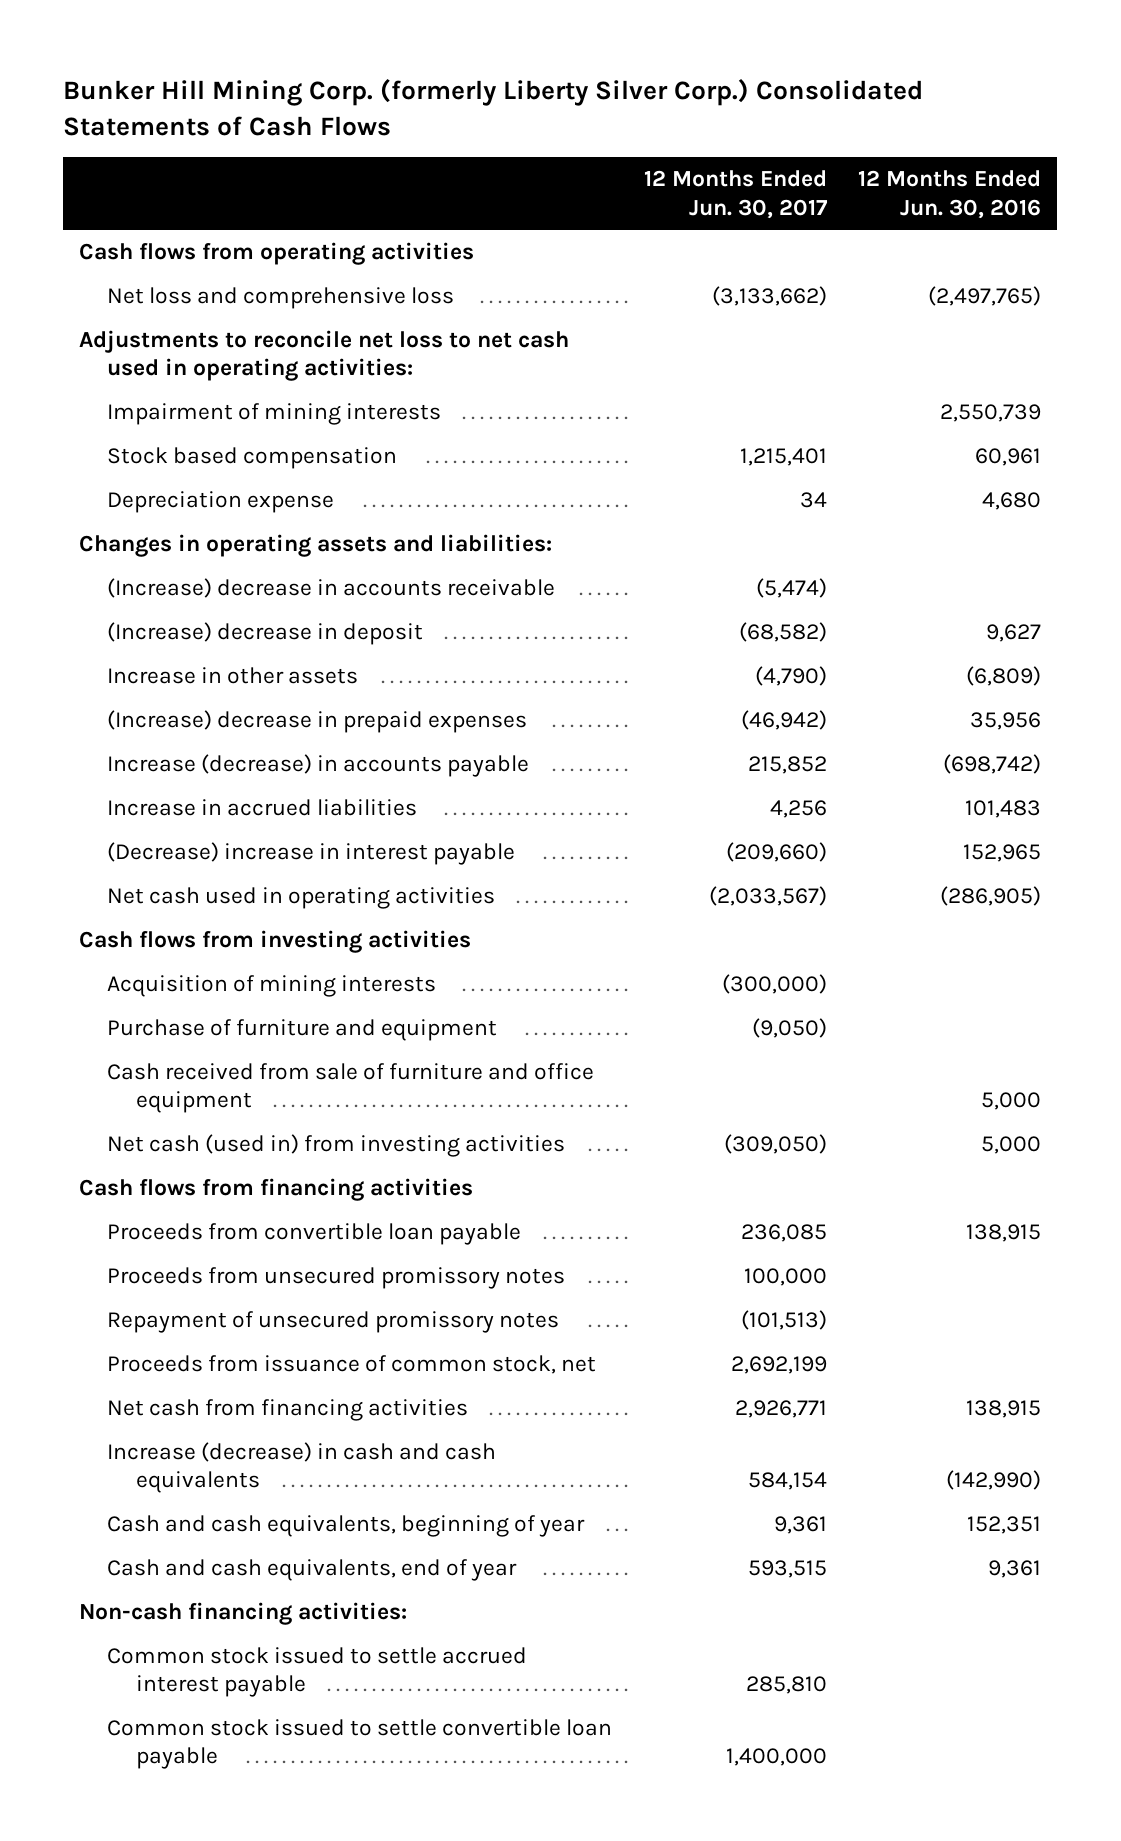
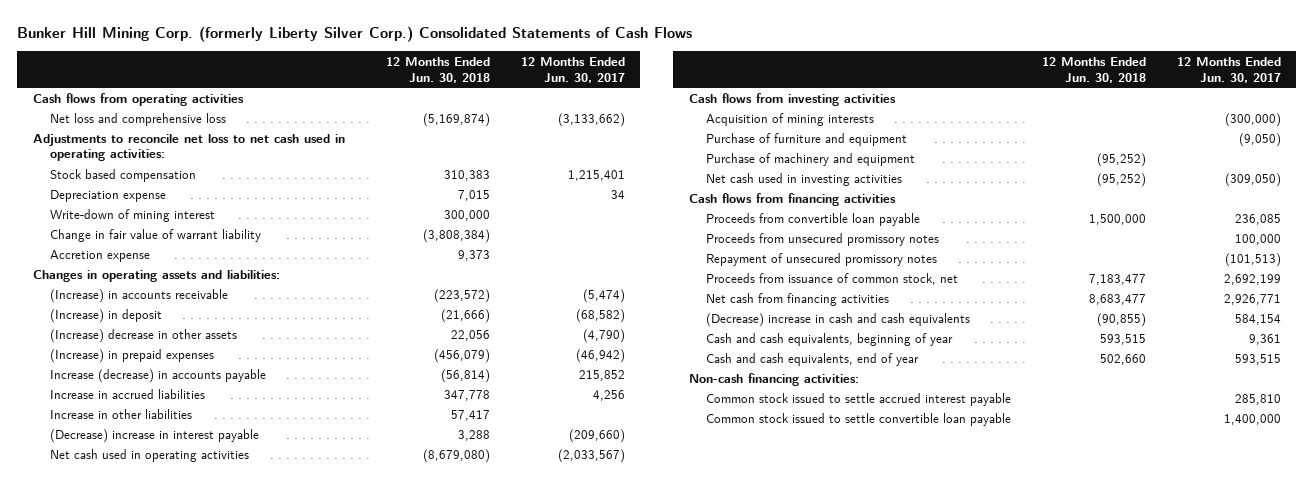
[858,170,1042,219] 12 Months Ended Jun. 30, 2016 -> none
none -> [385,57,490,83] 12 Months Ended Jun. 30, 2018
[107,403,442,426] Impairment of mining interests -> none
none -> [49,208,215,222] Write-down of mining interest
none -> [49,228,261,242] Change in fair value of warrant liability
none -> [49,249,150,262] Accretion expense
[107,578,556,599] (Increase) decrease in accounts receivable -> [49,288,228,303] (Increase) in accounts receivable
[107,622,424,646] (Increase) decrease in deposit -> [49,308,162,323] (Increase) in deposit
[107,667,359,685] Increase in other assets -> [49,328,237,343] (Increase) decrease in other assets
[107,710,528,734] (Increase) decrease in prepaid expenses -> [49,348,214,363] (Increase) in prepaid expenses
none -> [49,408,192,419] Increase in other liabilities
[107,1063,595,1114] Cash received from sale of furniture and office equipment -> none
none -> [705,152,915,166] Purchase of machinery and equipment
[107,1134,566,1158] Net cash (used in) from investing activities -> [705,172,902,186] Net cash used in investing activities
[107,1442,497,1494] Increase (decrease) in cash and cash equivalents -> [705,312,970,327] (Decrease) increase in cash and cash equivalents

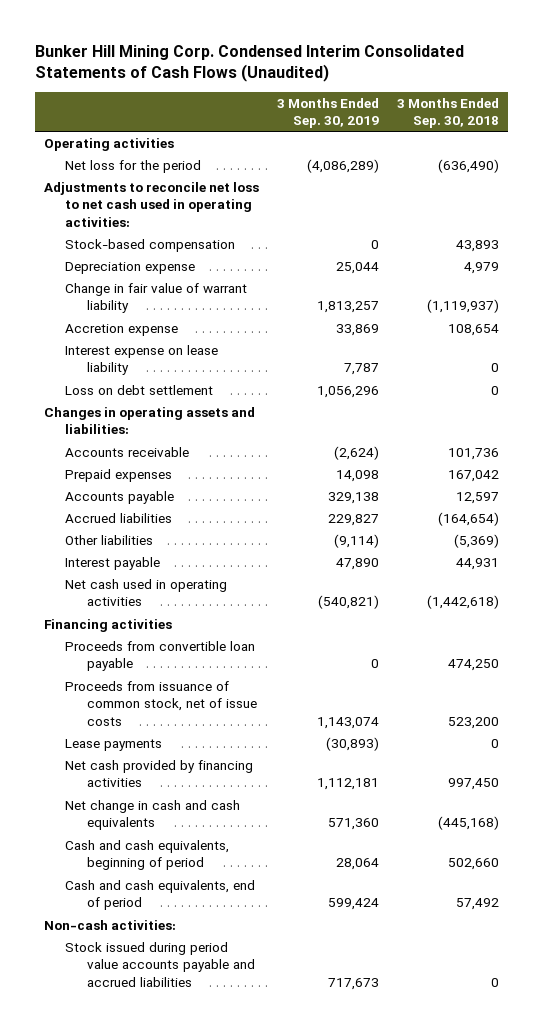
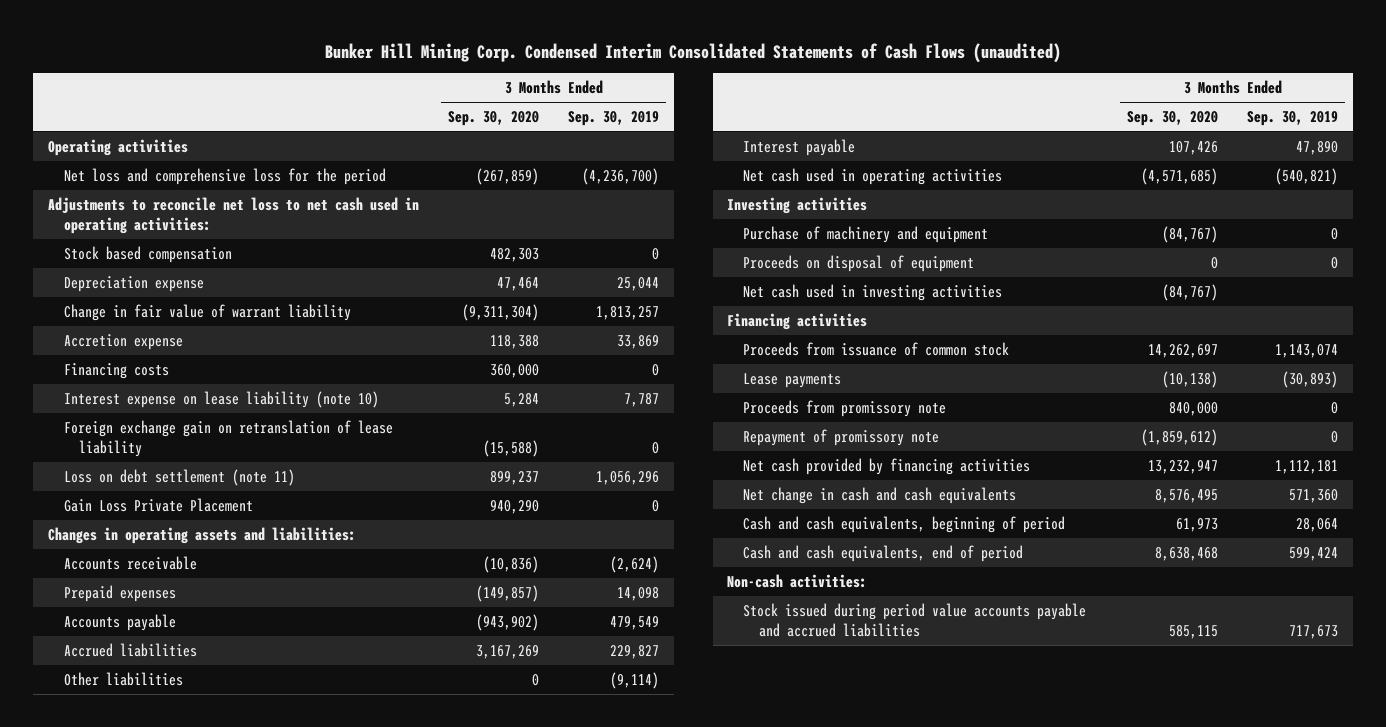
[35,44,465,82] Bunker Hill Mining Corp. Condensed Interim Consolidated Statements of Cash Flows (Unaudited) -> [325,42,1062,63] Bunker Hill Mining Corp. Condensed Interim Consolidated Statements of Cash Flows (unaudited)
[397,97,500,129] 3 Months Ended Sep. 30, 2018 -> none
none -> [447,110,539,126] Sep. 30, 2020
[65,159,202,173] Net loss for the period -> [63,167,386,185] Net loss and comprehensive loss for the period
[307,158,380,173] (4,086,289) -> [582,167,660,185] (4,236,700)
[65,238,236,252] Stock-based compensation -> [63,245,232,263] Stock based compensation
none -> [63,362,169,379] Financing costs
[65,344,219,376] Interest expense on lease liability -> [63,390,379,408] Interest expense on lease liability (note 10)
none -> [63,419,393,457] Foreign exchange gain on retranslation of lease liability
[65,384,214,395] Loss on debt settlement -> [63,468,295,486] Loss on debt settlement (note 11)
none -> [63,497,253,512] Gain Loss Private Placement
[328,491,380,504] 329,138 -> [610,615,660,630] 479,549
none -> [727,196,868,214] Investing activities
none -> [742,225,988,243] Purchase of machinery and equipment
none -> [742,254,974,272] Proceeds on disposal of equipment
none -> [742,283,1002,301] Net cash used in investing activities
[65,640,256,672] Proceeds from convertible loan payable -> none
[65,680,257,727] Proceeds from issuance of common stock, net of issue costs -> [742,341,1009,356] Proceeds from issuance of common stock
none -> [742,399,946,417] Proceeds from promissory note
none -> [742,428,939,446] Repayment of promissory note

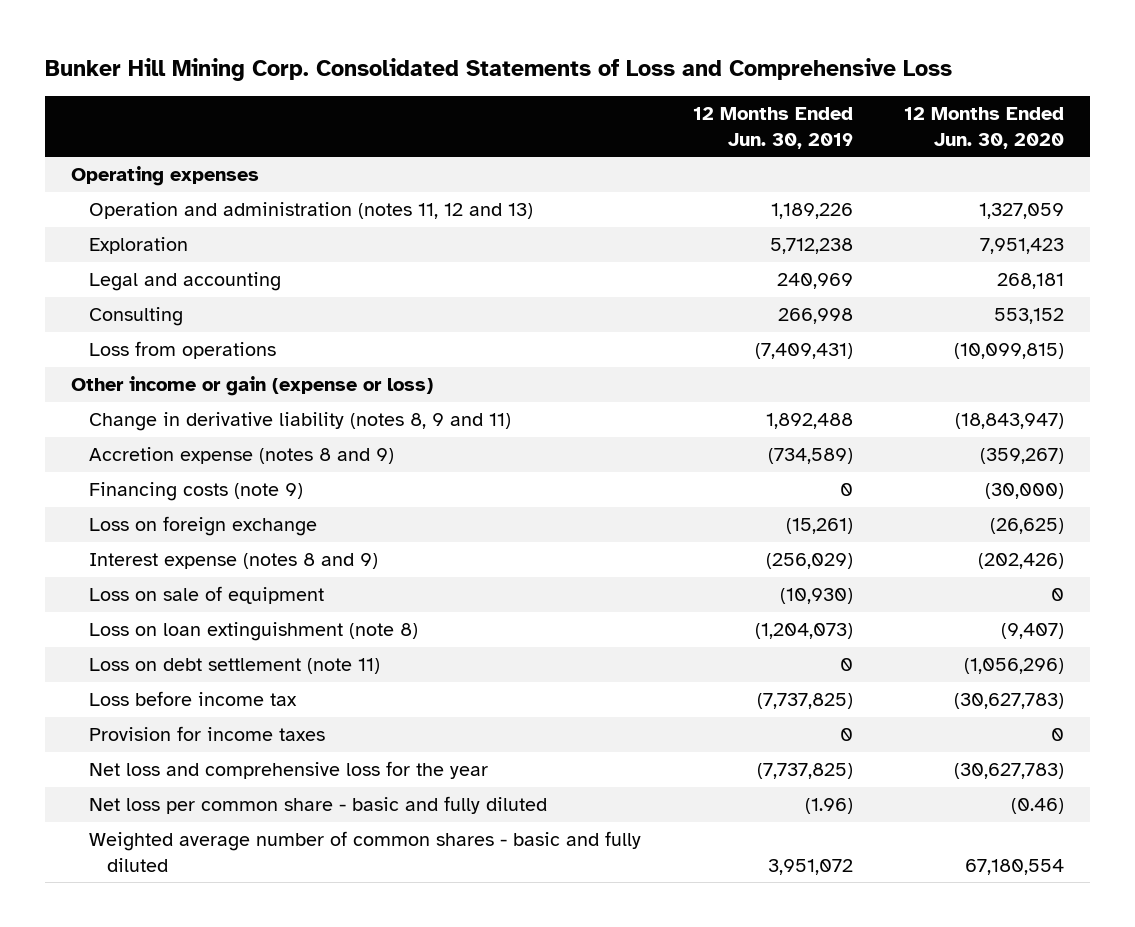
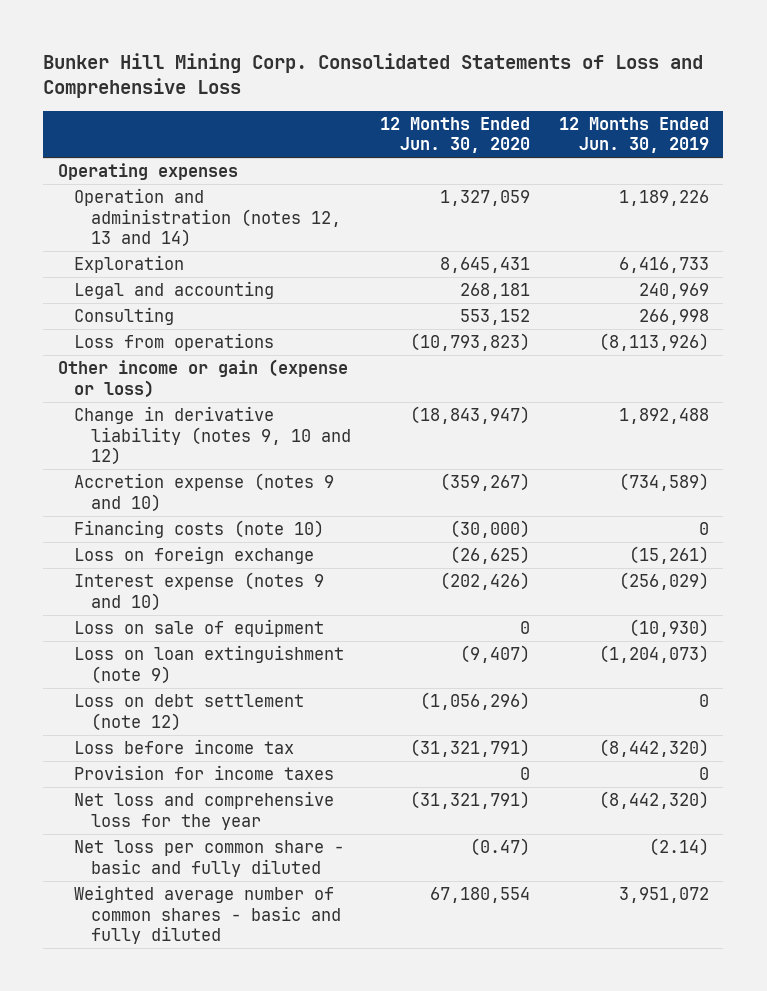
[88,202,533,220] Operation and administration (notes 11, 12 and 13) -> [74,187,341,248] Operation and administration (notes 12, 13 and 14)
[769,238,853,255] 5,712,238 -> [618,256,709,273] 6,416,733
[980,238,1065,255] 7,951,423 -> [439,256,530,273] 8,645,431
[754,343,853,360] (7,409,431) -> [598,332,709,351] (8,113,926)
[954,343,1065,360] (10,099,815) -> [409,332,530,351] (10,793,823)
[88,412,511,432] Change in derivative liability (notes 8, 9 and 11) -> [74,405,351,466] Change in derivative liability (notes 9, 10 and 12)
[88,447,394,465] Accretion expense (notes 8 and 9) -> [74,472,335,512] Accretion expense (notes 9 and 10)
[88,482,303,502] Financing costs (note 9) -> [74,519,325,538] Financing costs (note 10)
[88,553,378,570] Interest expense (notes 8 and 9) -> [74,571,325,611] Interest expense (notes 9 and 10)
[88,622,418,642] Loss on loan extinguishment (note 8) -> [74,644,345,684] Loss on loan extinguishment (note 9)
[88,658,380,675] Loss on debt settlement (note 11) -> [74,693,305,731] Loss on debt settlement (note 12)
[756,693,853,710] (7,737,825) -> [598,738,709,757] (8,442,320)
[954,693,1065,710] (30,627,783) -> [409,738,530,757] (31,321,791)
[756,763,853,780] (7,737,825) -> [598,790,709,809] (8,442,320)
[954,763,1065,780] (30,627,783) -> [409,790,530,809] (31,321,791)
[804,798,853,815] (1.96) -> [648,837,709,856] (2.14)
[1011,798,1065,815] (0.46) -> [469,837,530,856] (0.47)

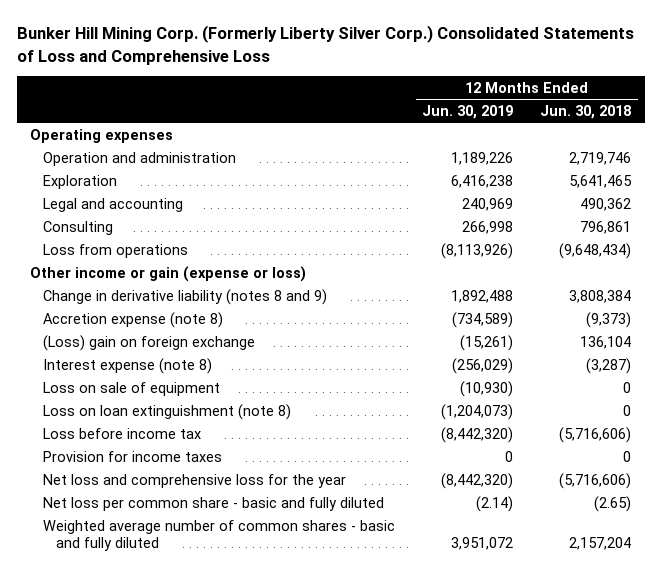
[43,52,704,99] Bunker Hill Mining Corp. Consolidated Statements of Loss and Comprehensive Loss -> [16,25,634,65] Bunker Hill Mining Corp. (Formerly Liberty Silver Corp.) Consolidated Statements of Loss and Comprehensive Loss
[379,116,530,154] 12 Months Ended Jun. 30, 2020 -> none
none -> [540,104,632,119] Jun. 30, 2018
[74,187,341,248] Operation and administration (notes 12, 13 and 14) -> [43,151,237,166] Operation and administration
[618,256,709,273] 6,416,733 -> [451,174,514,188] 6,416,238
[74,519,325,538] Financing costs (note 10) -> none
[74,405,351,466] Change in derivative liability (notes 9, 10 and 12) -> [43,288,328,305] Change in derivative liability (notes 8 and 9)
[74,472,335,512] Accretion expense (notes 9 and 10) -> [43,311,224,328] Accretion expense (note 8)
[74,545,315,564] Loss on foreign exchange -> [43,334,256,351] (Loss) gain on foreign exchange
[74,571,325,611] Interest expense (notes 9 and 10) -> [43,357,213,374] Interest expense (note 8)
[74,644,345,684] Loss on loan extinguishment (note 9) -> none
[74,693,305,731] Loss on debt settlement (note 12) -> [43,403,292,420] Loss on loan extinguishment (note 8)
[698,693,709,707] 0 -> [441,403,514,420] (1,204,073)

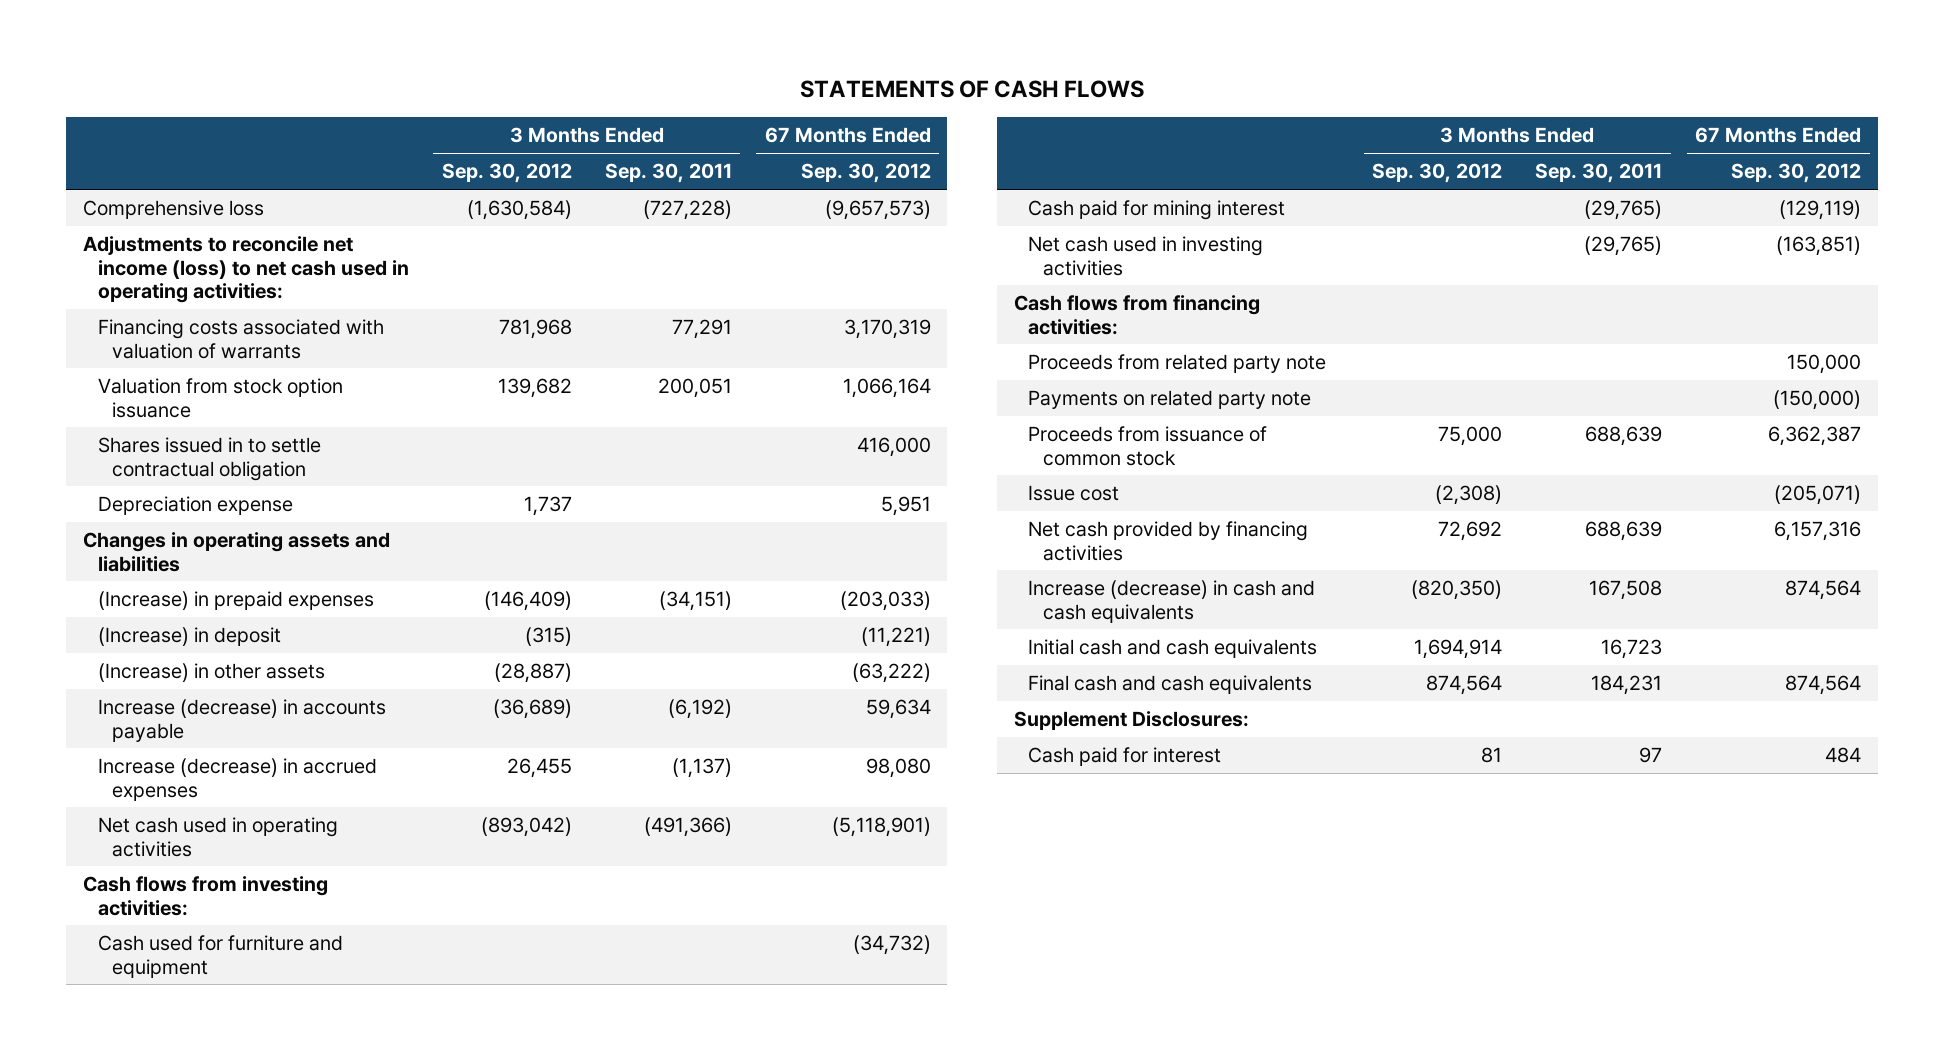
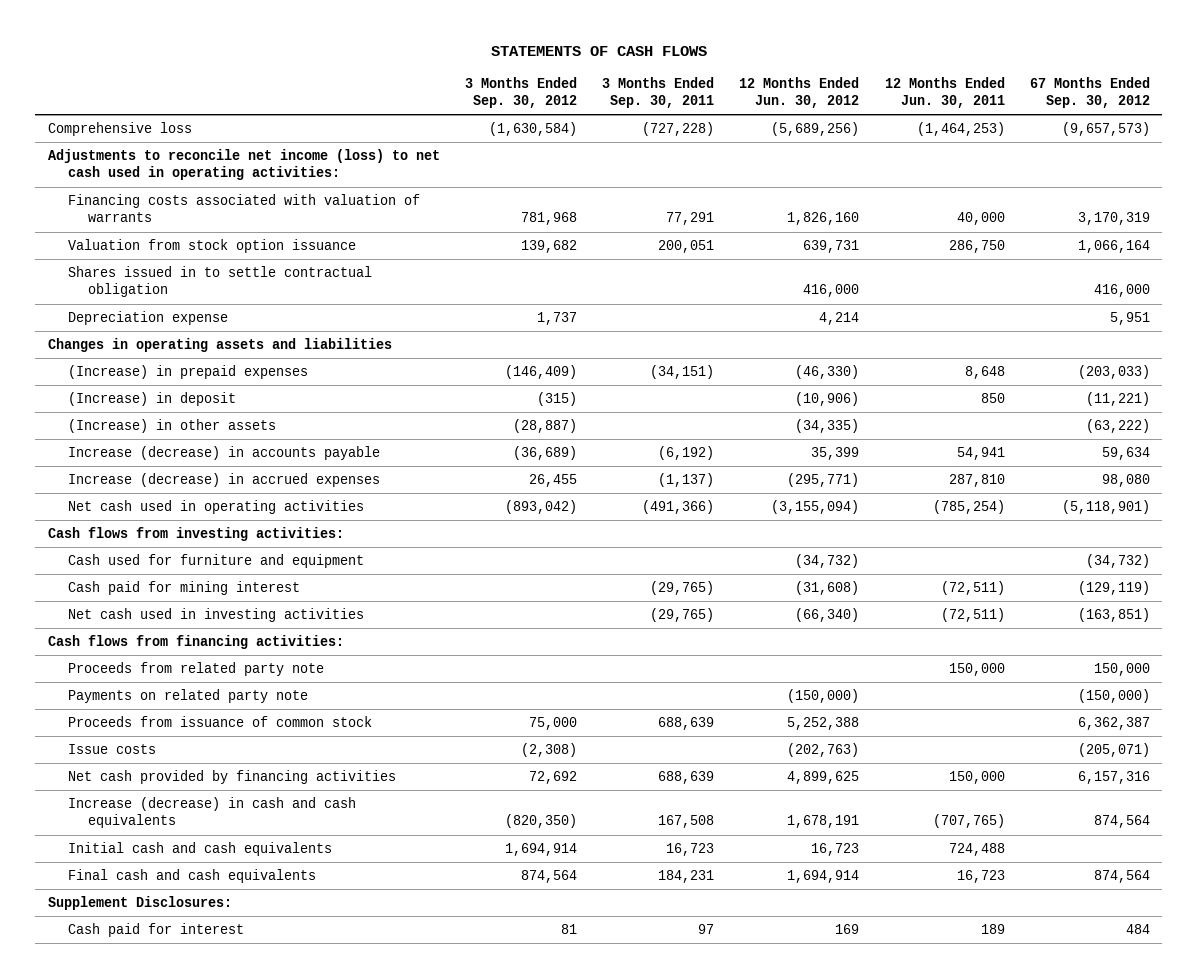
none -> [739,76,860,109] 12 Months Ended Jun. 30, 2012
none -> [884,76,1005,109] 12 Months Ended Jun. 30, 2011
[1028,485,1120,502] Issue cost -> [67,744,156,755] Issue costs

